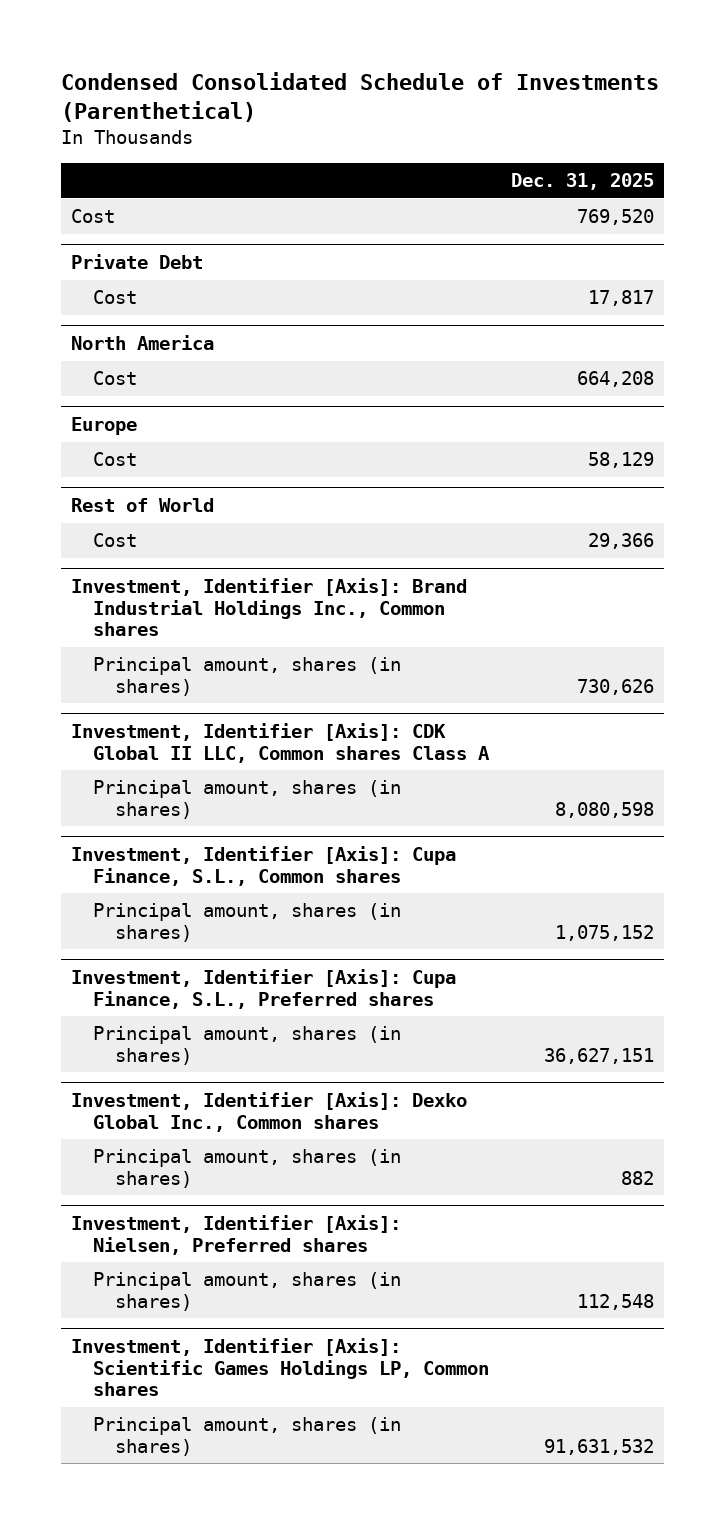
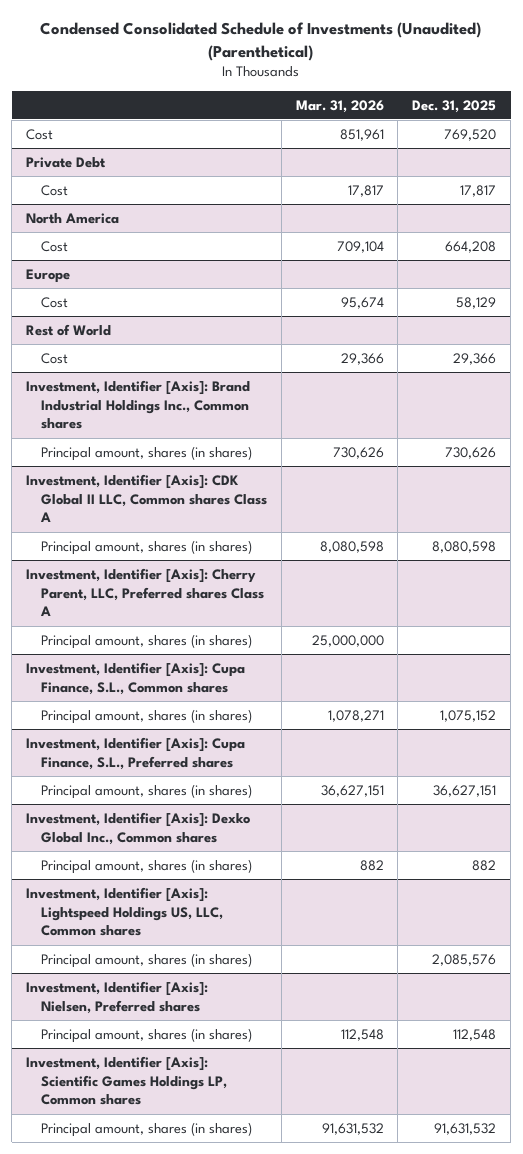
[60,71,659,123] Condensed Consolidated Schedule of Investments (Parenthetical) -> [40,22,482,61] Condensed Consolidated Schedule of Investments (Unaudited) (Parenthetical)
none -> [295,99,384,113] Mar. 31, 2026
none -> [26,567,264,617] Investment, Identifier [Axis]: Cherry Parent, LLC, Preferred shares Class A
none -> [40,633,252,649] Principal amount, shares (in shares)
none -> [26,886,223,937] Investment, Identifier [Axis]: Lightspeed Holdings US, LLC, Common shares
none -> [40,952,252,968] Principal amount, shares (in shares)

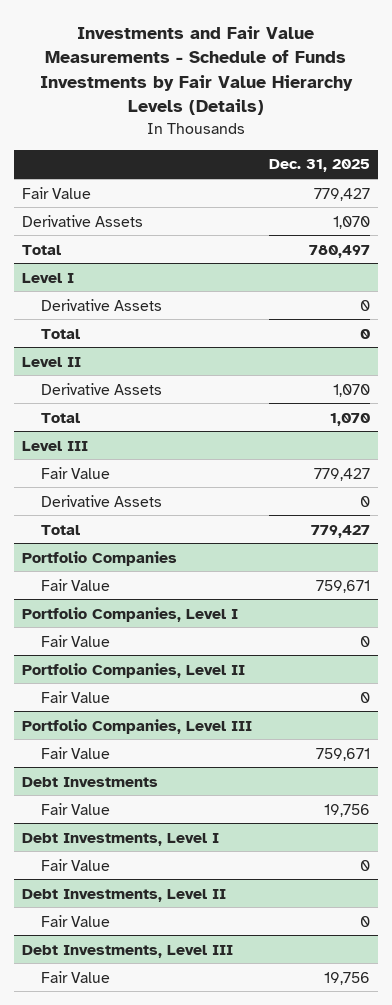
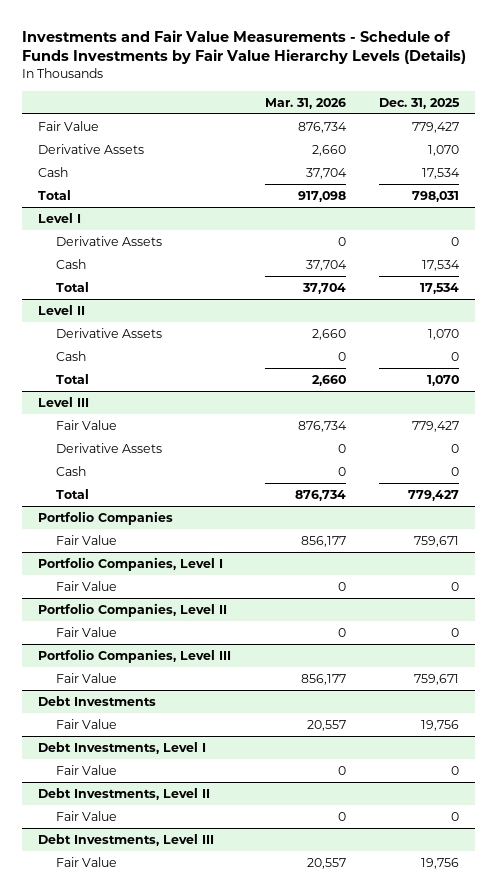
none -> [264,97,346,109] Mar. 31, 2026
none -> [38,166,69,177] Cash
[308,244,370,258] 780,497 -> [411,190,459,202] 798,031
none -> [55,258,86,269] Cash
[359,328,370,339] 0 -> [419,282,459,294] 17,534
none -> [55,350,86,361] Cash
none -> [55,465,86,476] Cash

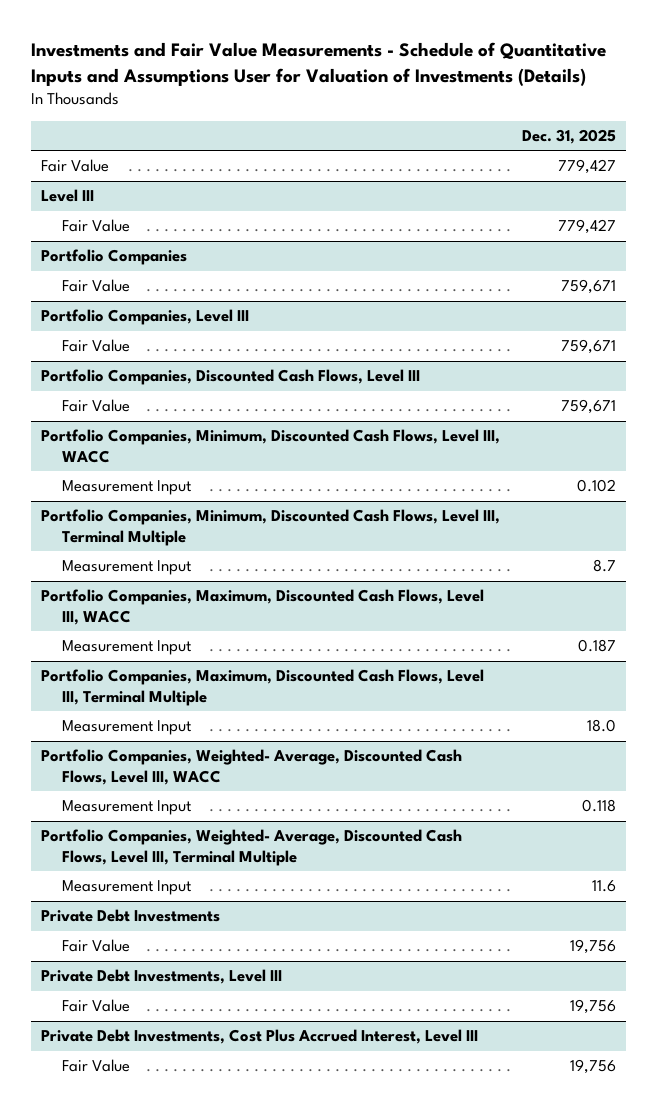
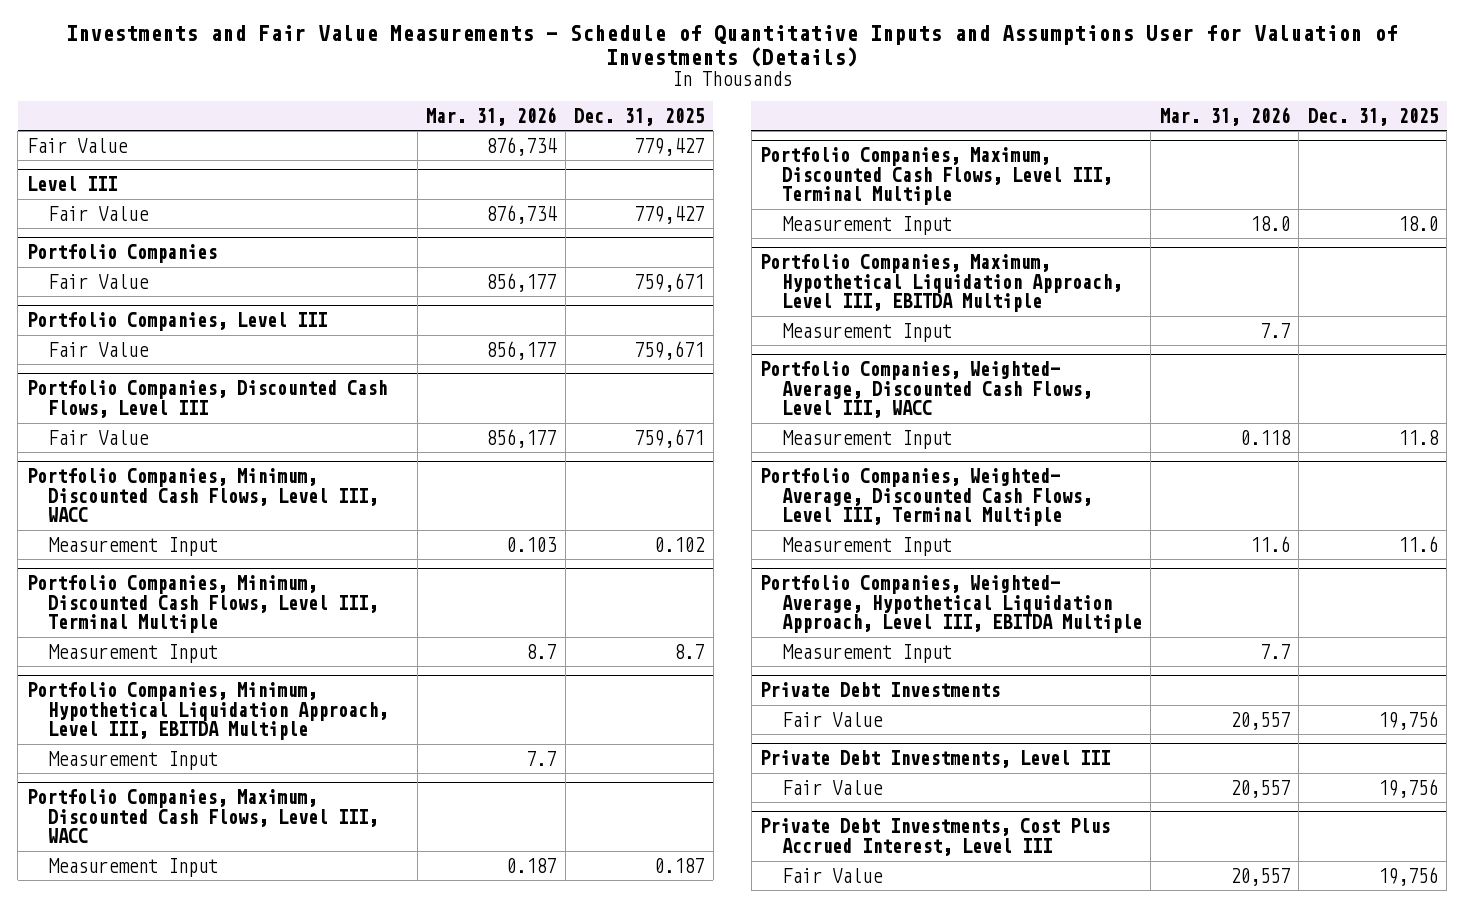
none -> [426,106,557,126] Mar. 31, 2026
none -> [26,682,389,741] Portfolio Companies, Minimum, Hypothetical Liquidation Approach, Level III, EBITDA Multiple
none -> [48,750,219,770] Measurement Input
none -> [760,254,1122,313] Portfolio Companies, Maximum, Hypothetical Liquidation Approach, Level III, EBITDA Multiple
none -> [781,322,952,342] Measurement Input
[581,799,616,813] 0.118 -> [1397,429,1439,445] 11.8
none -> [760,575,1142,634] Portfolio Companies, Weighted- Average, Hypothetical Liquidation Approach, Level III, EBITDA Multiple
none -> [781,643,952,663] Measurement Input

